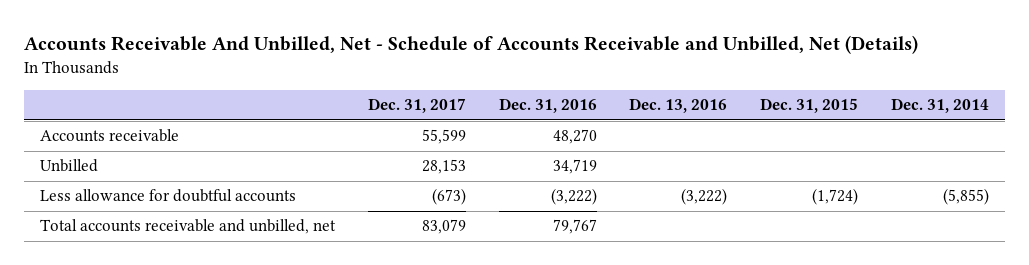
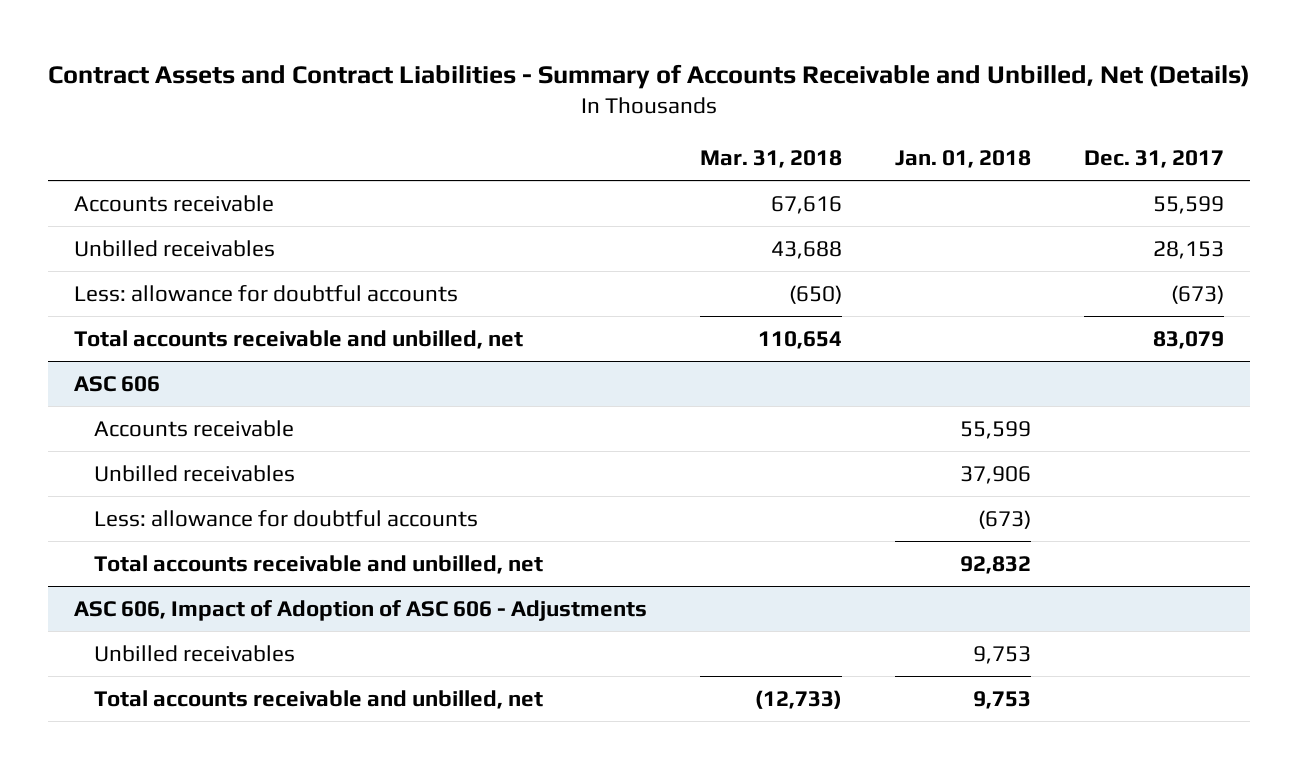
[23,35,918,55] Accounts Receivable And Unbilled, Net - Schedule of Accounts Receivable and Unbilled, Net (Details) -> [48,63,1251,89] Contract Assets and Contract Liabilities - Summary of Accounts Receivable and Unbilled, Net (Details)
[498,98,597,114] Dec. 31, 2016 -> none
[629,98,728,114] Dec. 13, 2016 -> none
[760,98,859,114] Dec. 31, 2015 -> none
[890,98,989,114] Dec. 31, 2014 -> none
none -> [700,149,843,168] Mar. 31, 2018
none -> [895,149,1032,168] Jan. 01, 2018
[40,159,99,173] Unbilled -> [74,239,276,257] Unbilled receivables
[40,189,297,203] Less allowance for doubtful accounts -> [74,284,459,302] Less: allowance for doubtful accounts
none -> [74,375,161,392] ASC 606
none -> [93,419,294,437] Accounts receivable
none -> [93,464,295,482] Unbilled receivables
none -> [93,509,478,527] Less: allowance for doubtful accounts
none -> [93,554,543,574] Total accounts receivable and unbilled, net
none -> [74,599,648,621] ASC 606, Impact of Adoption of ASC 606 - Adjustments
none -> [93,644,295,662] Unbilled receivables
none -> [93,689,543,709] Total accounts receivable and unbilled, net

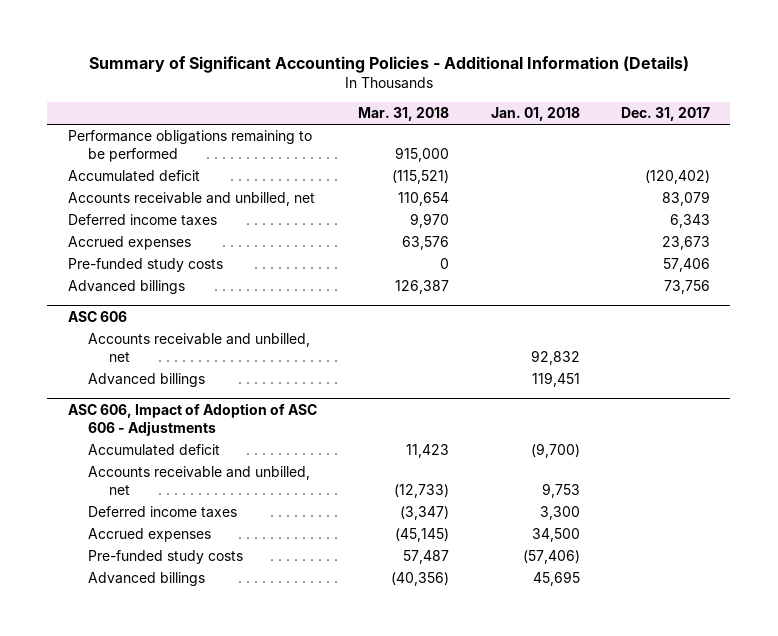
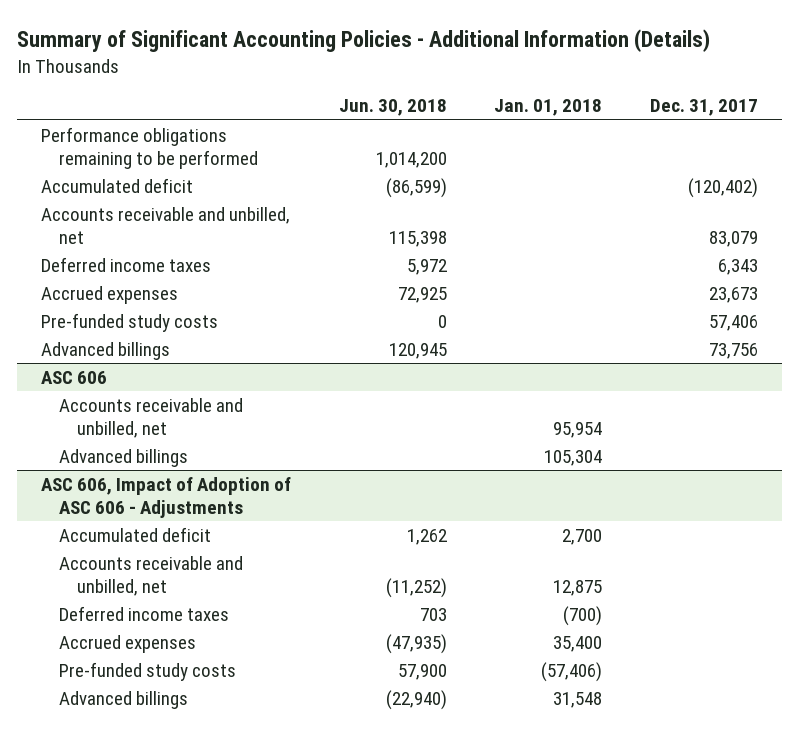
[358,107,450,122] Mar. 31, 2018 -> none
none -> [338,99,447,117] Jun. 30, 2018
[530,350,580,366] 92,832 -> [553,421,603,438] 95,954
[531,372,580,388] 119,451 -> [544,449,603,466] 105,304
[530,443,580,459] (9,700) -> [562,528,603,545] 2,700
[541,483,580,499] 9,753 -> [553,579,603,596] 12,875
[539,506,580,521] 3,300 -> [563,605,603,626] (700)
[531,528,580,543] 34,500 -> [553,635,603,652] 35,400
[532,571,580,587] 45,695 -> [553,691,603,708] 31,548

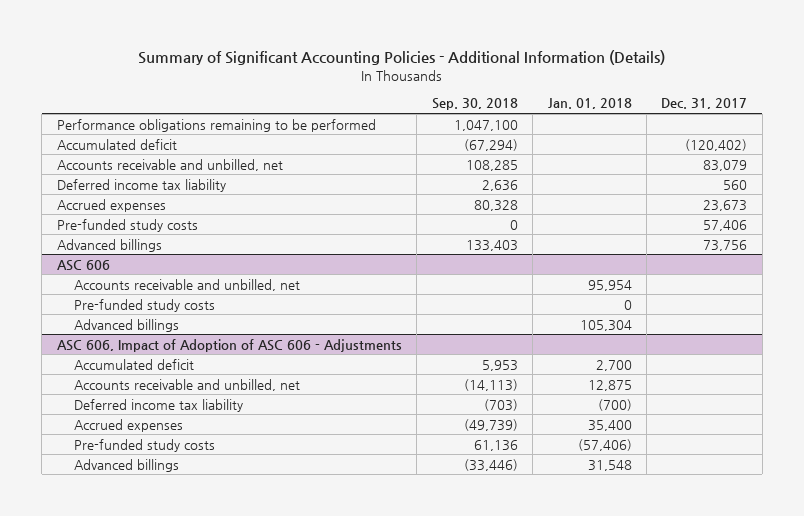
[338,99,447,117] Jun. 30, 2018 -> none
none -> [431,98,518,111] Sep. 30, 2018
[41,256,212,272] Deferred income taxes -> [56,178,226,192] Deferred income tax liability
[717,258,758,275] 6,343 -> [723,179,748,190] 560
none -> [73,298,215,312] Pre-funded study costs
[59,605,230,621] Deferred income taxes -> [73,398,243,412] Deferred income tax liability

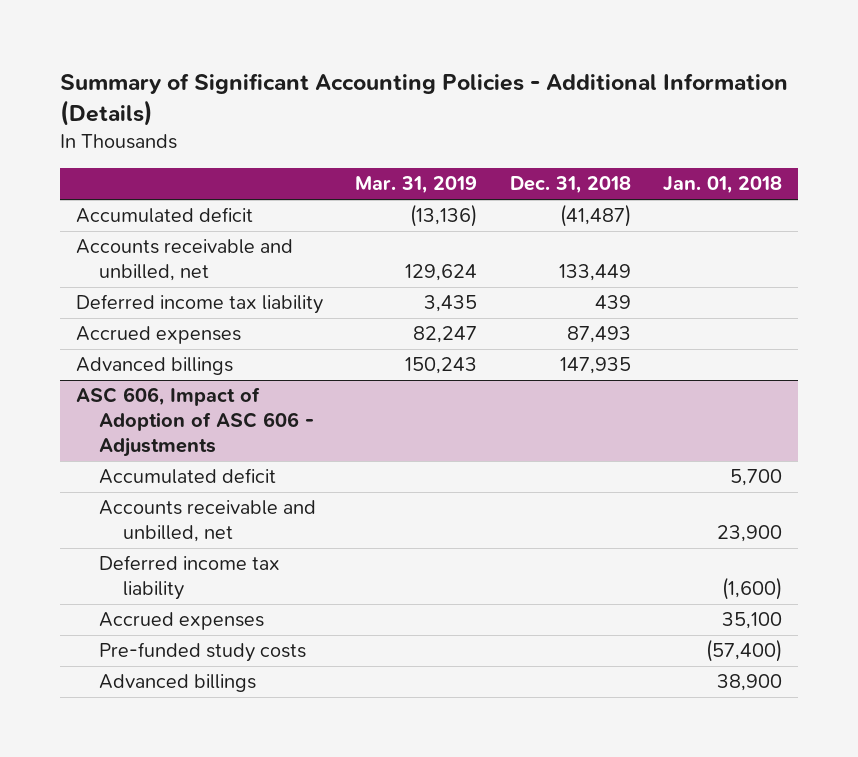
[431,98,518,111] Sep. 30, 2018 -> none
[661,98,748,110] Dec. 31, 2017 -> none
none -> [355,176,478,195] Mar. 31, 2019
none -> [509,176,631,195] Dec. 31, 2018
[56,118,376,132] Performance obligations remaining to be performed -> none
[56,218,198,232] Pre-funded study costs -> none
[56,259,110,271] ASC 606 -> none
[73,278,300,291] Accounts receivable and unbilled, net -> none
[73,298,215,312] Pre-funded study costs -> none
[73,318,179,332] Advanced billings -> none
[595,359,632,371] 2,700 -> [730,469,783,487] 5,700
[587,379,632,391] 12,875 -> [717,525,783,543] 23,900
[597,398,632,411] (700) -> [722,577,783,601] (1,600)
[587,419,632,431] 35,400 -> [722,612,783,630] 35,100
[577,438,632,451] (57,406) -> [706,639,783,663] (57,400)
[587,459,632,471] 31,548 -> [717,674,783,692] 38,900

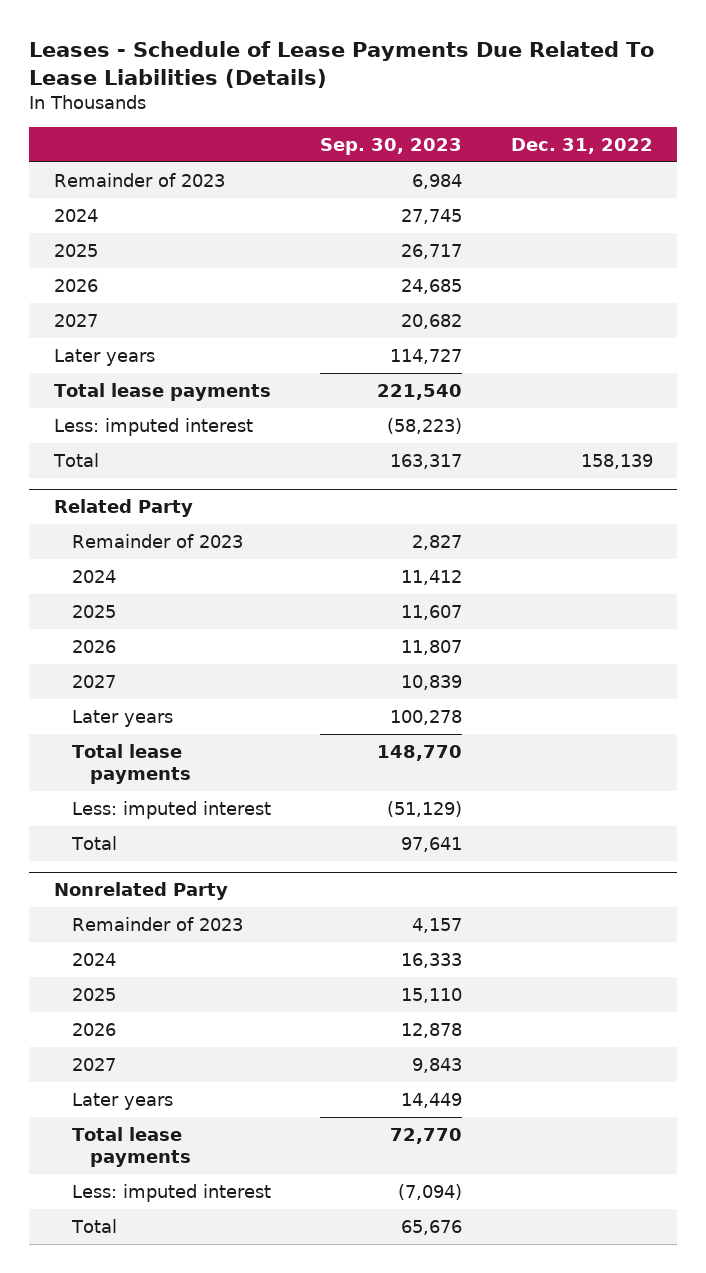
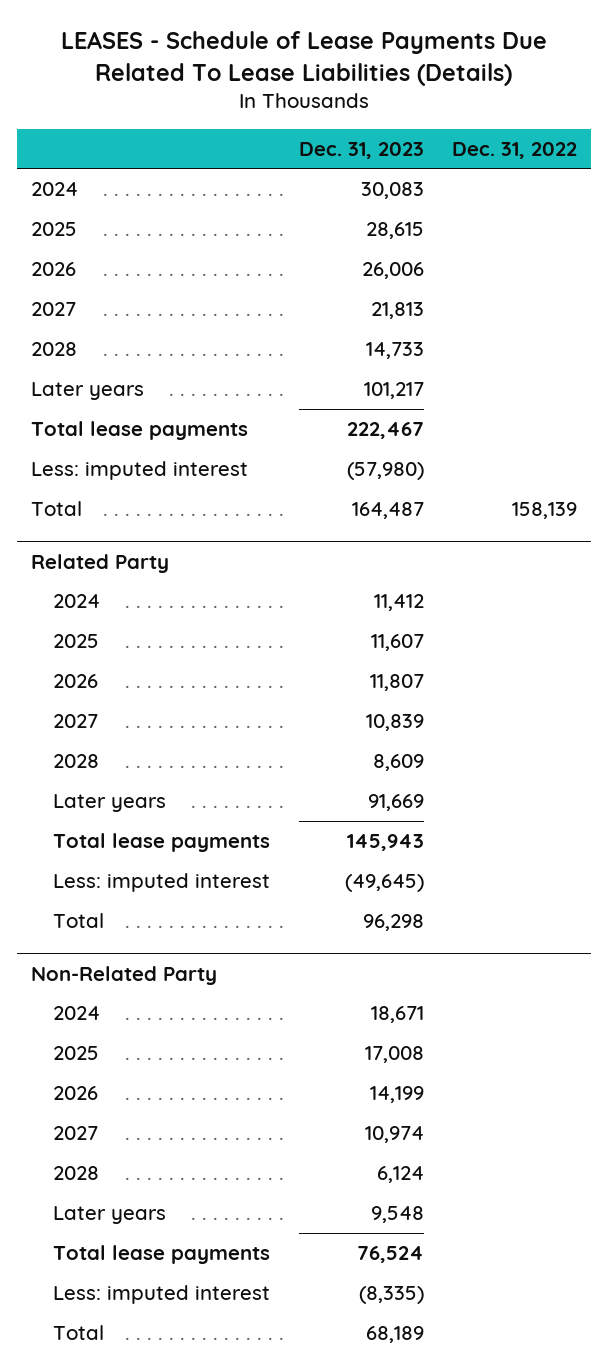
[29,40,655,88] Leases - Schedule of Lease Payments Due Related To Lease Liabilities (Details) -> [61,30,548,86] LEASES - Schedule of Lease Payments Due Related To Lease Liabilities (Details)
[319,137,462,155] Sep. 30, 2023 -> none
none -> [298,141,424,159] Dec. 31, 2023
[53,173,225,188] Remainder of 2023 -> none
none -> [31,342,78,357] 2028
[71,534,243,549] Remainder of 2023 -> none
none -> [53,754,100,769] 2028
[71,917,243,932] Remainder of 2023 -> none
[53,882,228,901] Nonrelated Party -> [31,965,218,985] Non-Related Party
none -> [53,1166,100,1181] 2028

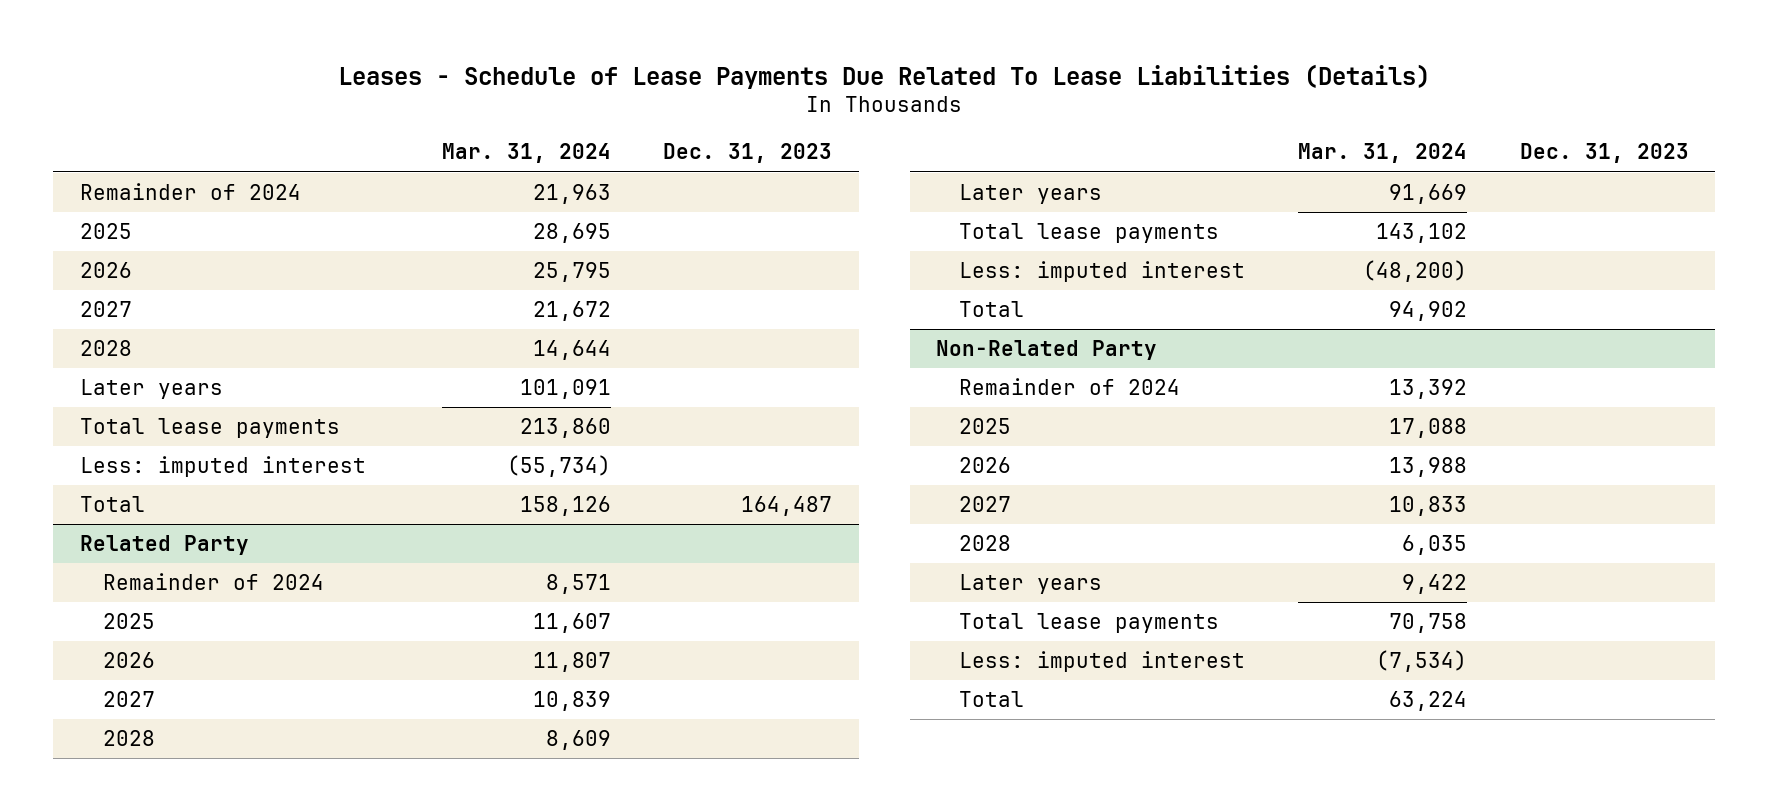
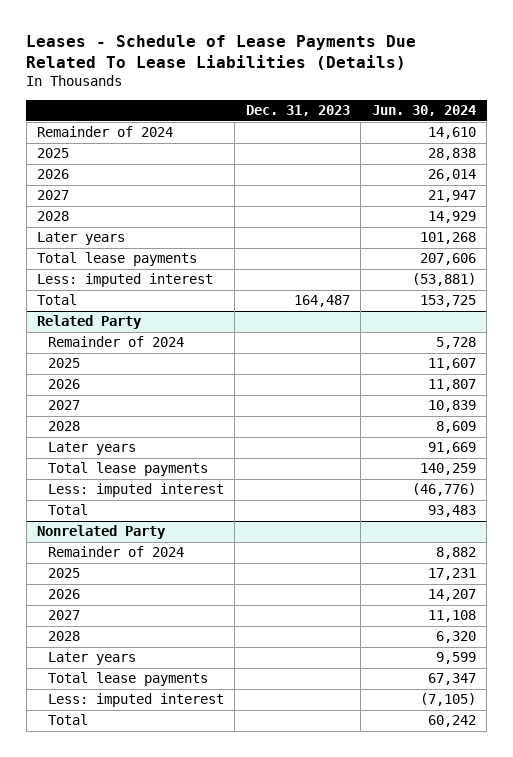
[441,143,611,164] Mar. 31, 2024 -> none
none -> [371,105,476,117] Jun. 30, 2024
[936,340,1158,361] Non-Related Party -> [37,525,167,540] Nonrelated Party

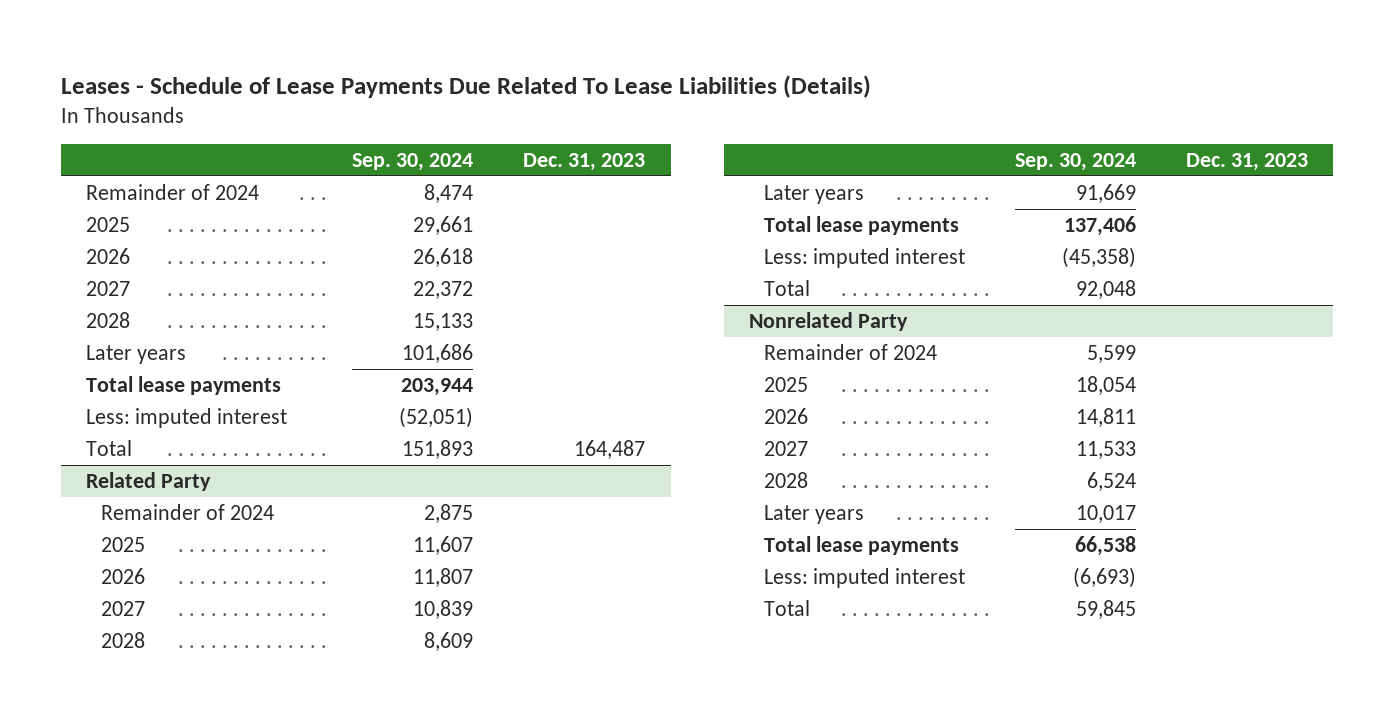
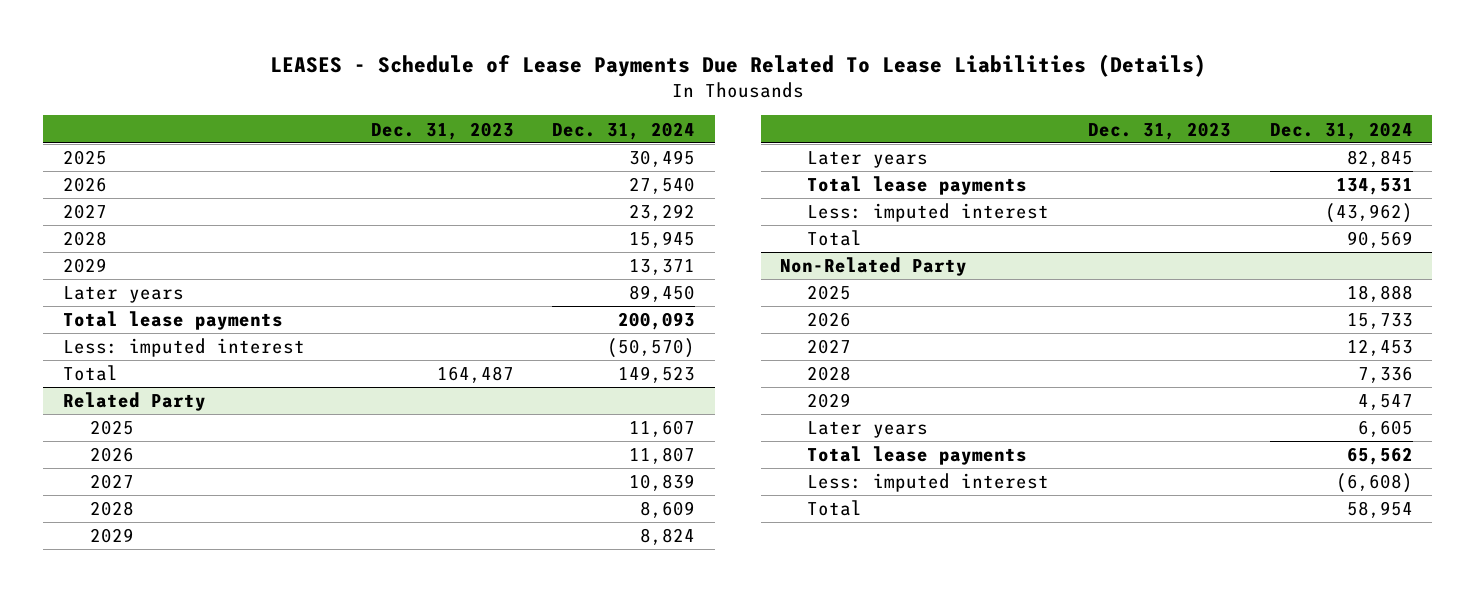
[61,75,872,99] Leases - Schedule of Lease Payments Due Related To Lease Liabilities (Details) -> [269,54,1206,78] LEASES - Schedule of Lease Payments Due Related To Lease Liabilities (Details)
[352,152,474,171] Sep. 30, 2024 -> none
none -> [552,121,696,140] Dec. 31, 2024
[86,183,260,200] Remainder of 2024 -> none
none -> [62,258,107,274] 2029
[101,503,275,520] Remainder of 2024 -> none
none -> [90,528,135,544] 2029
[763,343,937,360] Remainder of 2024 -> none
[748,311,908,331] Nonrelated Party -> [779,257,967,277] Non-Related Party
none -> [807,393,852,409] 2029

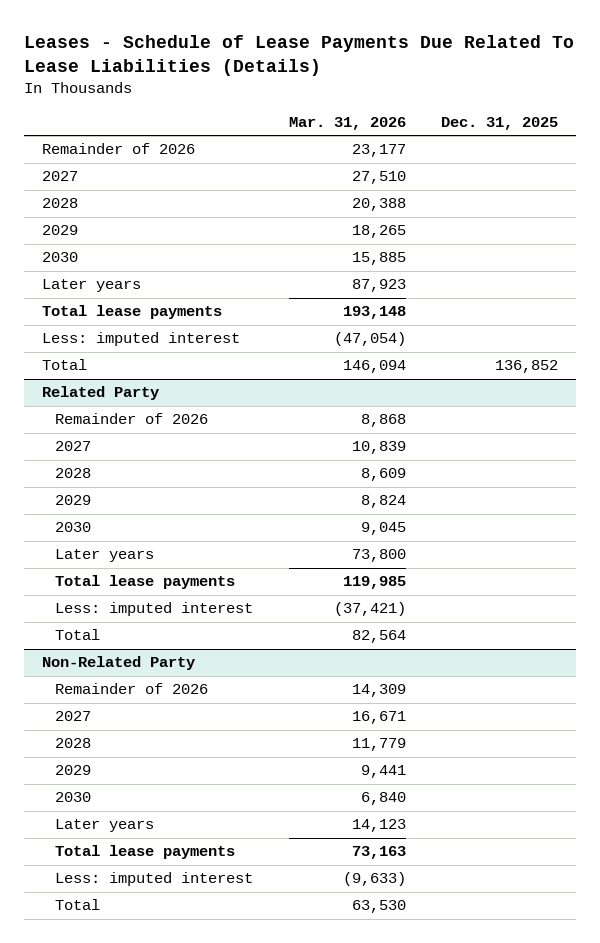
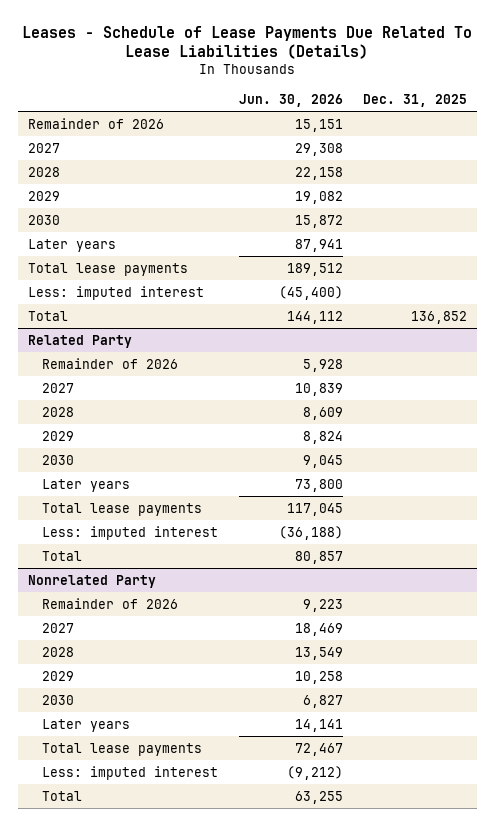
[288,117,406,131] Mar. 31, 2026 -> none
none -> [238,93,343,107] Jun. 30, 2026
[41,656,195,671] Non-Related Party -> [28,574,157,588] Nonrelated Party

